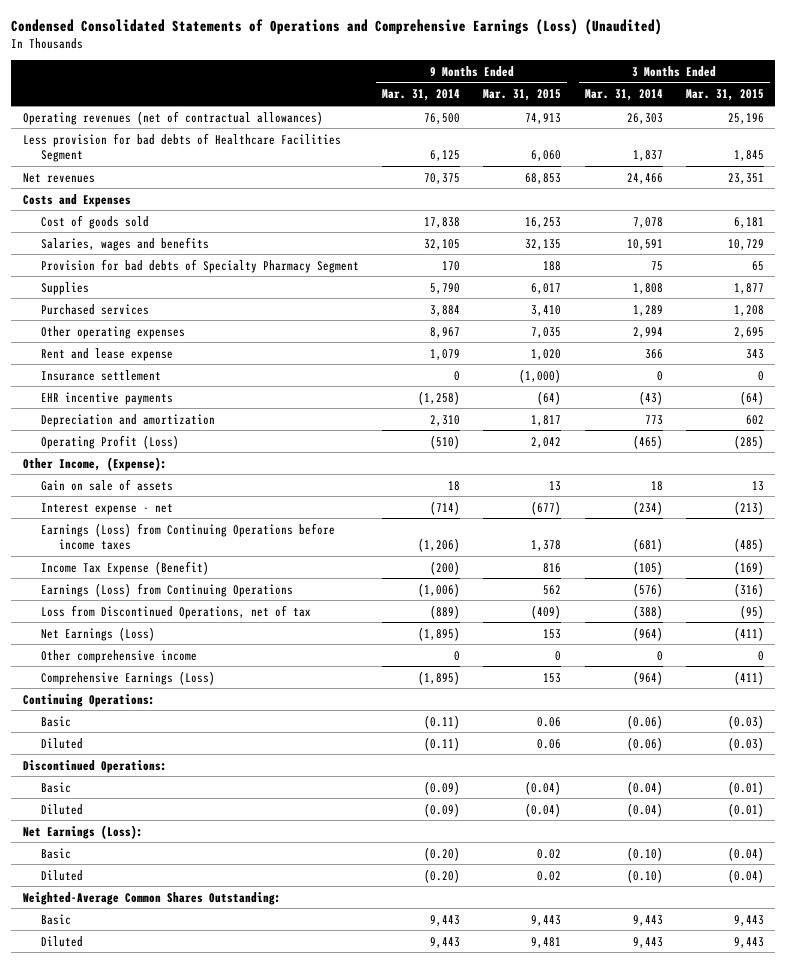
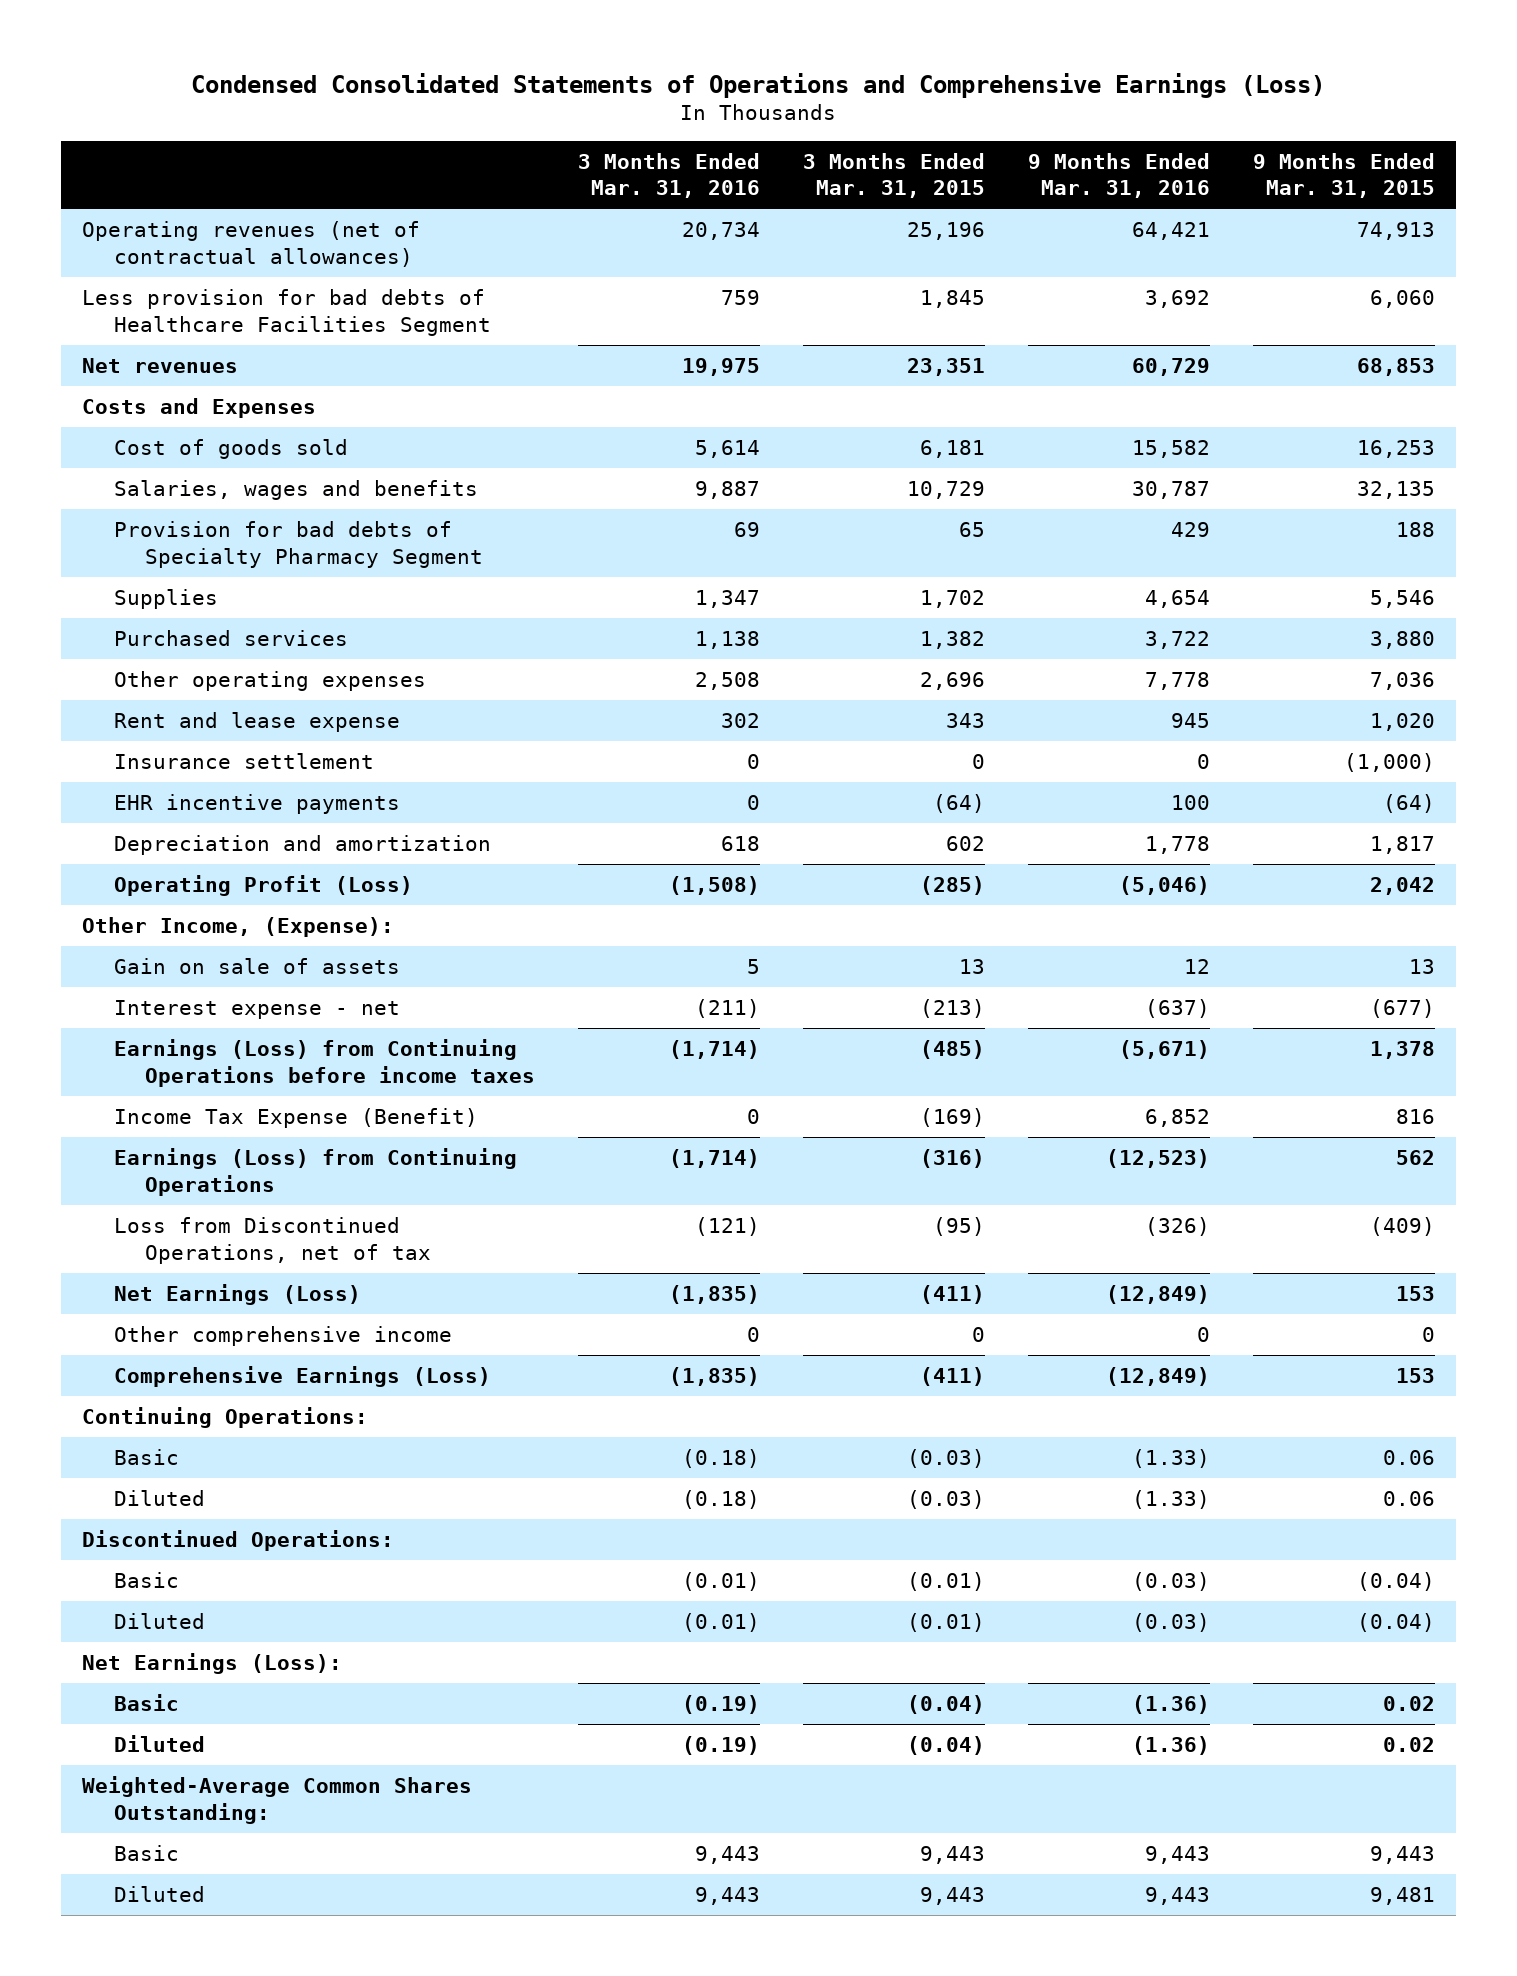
[11,18,663,35] Condensed Consolidated Statements of Operations and Comprehensive Earnings (Loss) (Unaudited) -> [191,72,1326,98] Condensed Consolidated Statements of Operations and Comprehensive Earnings (Loss)
[382,89,461,102] Mar. 31, 2014 -> none
[584,89,663,102] Mar. 31, 2014 -> none
none -> [577,152,760,199] 3 Months Ended Mar. 31, 2016
none -> [1027,152,1210,199] 9 Months Ended Mar. 31, 2016
[531,282,562,294] 6,017 -> [1369,590,1435,609] 5,546
[733,282,764,294] 1,877 -> [919,590,985,609] 1,702
[531,304,562,316] 3,410 -> [1369,631,1435,650] 3,880
[733,304,764,316] 1,208 -> [919,631,985,650] 1,382
[531,326,562,338] 7,035 -> [1369,672,1435,691] 7,036
[733,326,764,338] 2,695 -> [919,672,985,691] 2,696

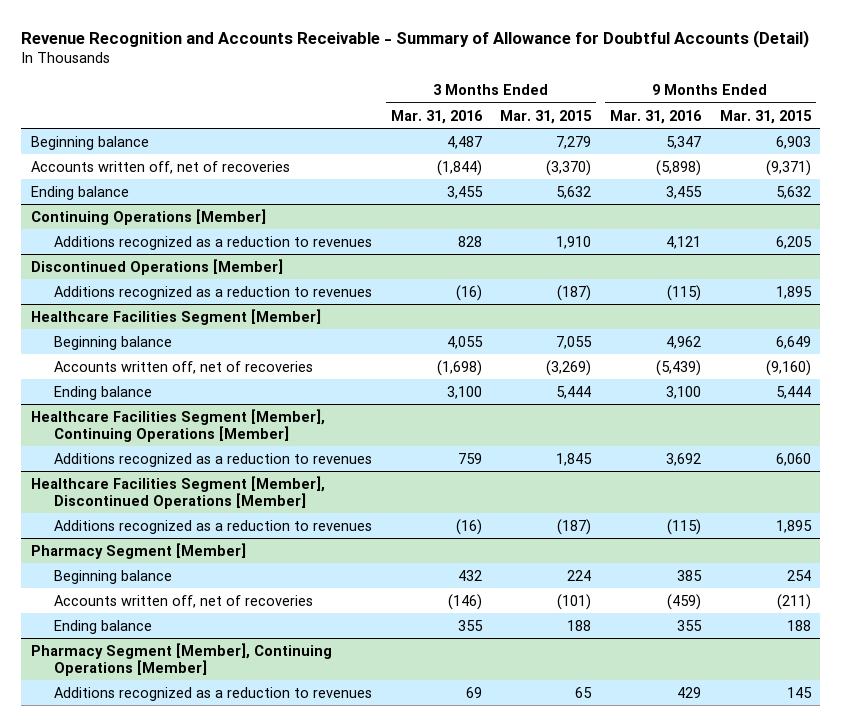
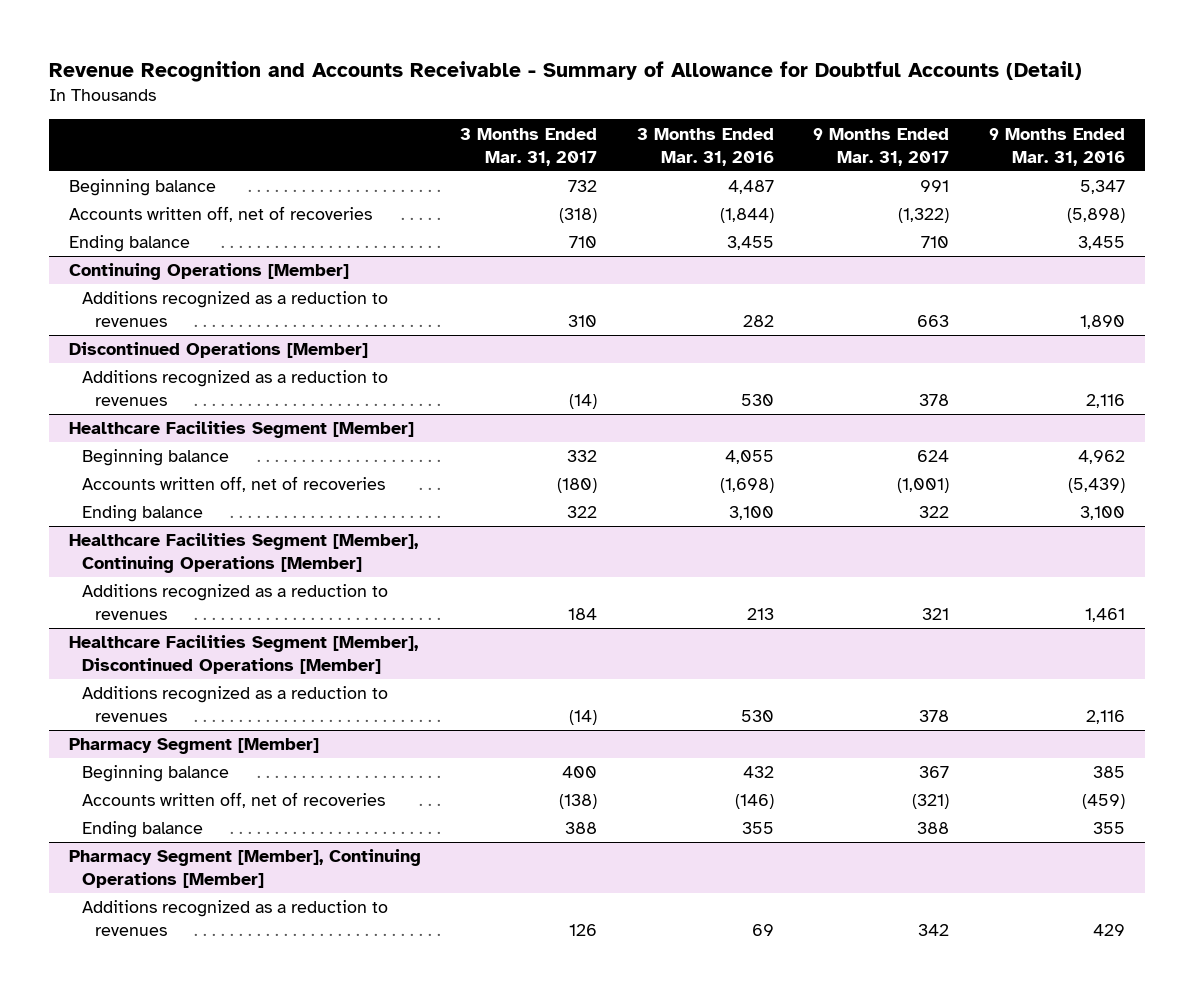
[500,109,593,124] Mar. 31, 2015 -> none
[719,109,812,124] Mar. 31, 2015 -> none
none -> [460,127,598,166] 3 Months Ended Mar. 31, 2017
none -> [813,127,950,166] 9 Months Ended Mar. 31, 2017
[457,235,482,247] 828 -> [742,315,774,328] 282
[666,235,702,249] 4,121 -> [1080,315,1126,330] 1,890
[455,284,482,301] (16) -> [740,394,774,407] 530
[667,284,702,301] (115) -> [1086,394,1126,409] 2,116
[457,452,482,464] 759 -> [746,608,774,621] 213
[666,452,702,466] 3,692 -> [1085,608,1126,623] 1,461
[455,518,482,535] (16) -> [740,710,774,723] 530
[667,518,702,535] (115) -> [1086,710,1126,725] 2,116

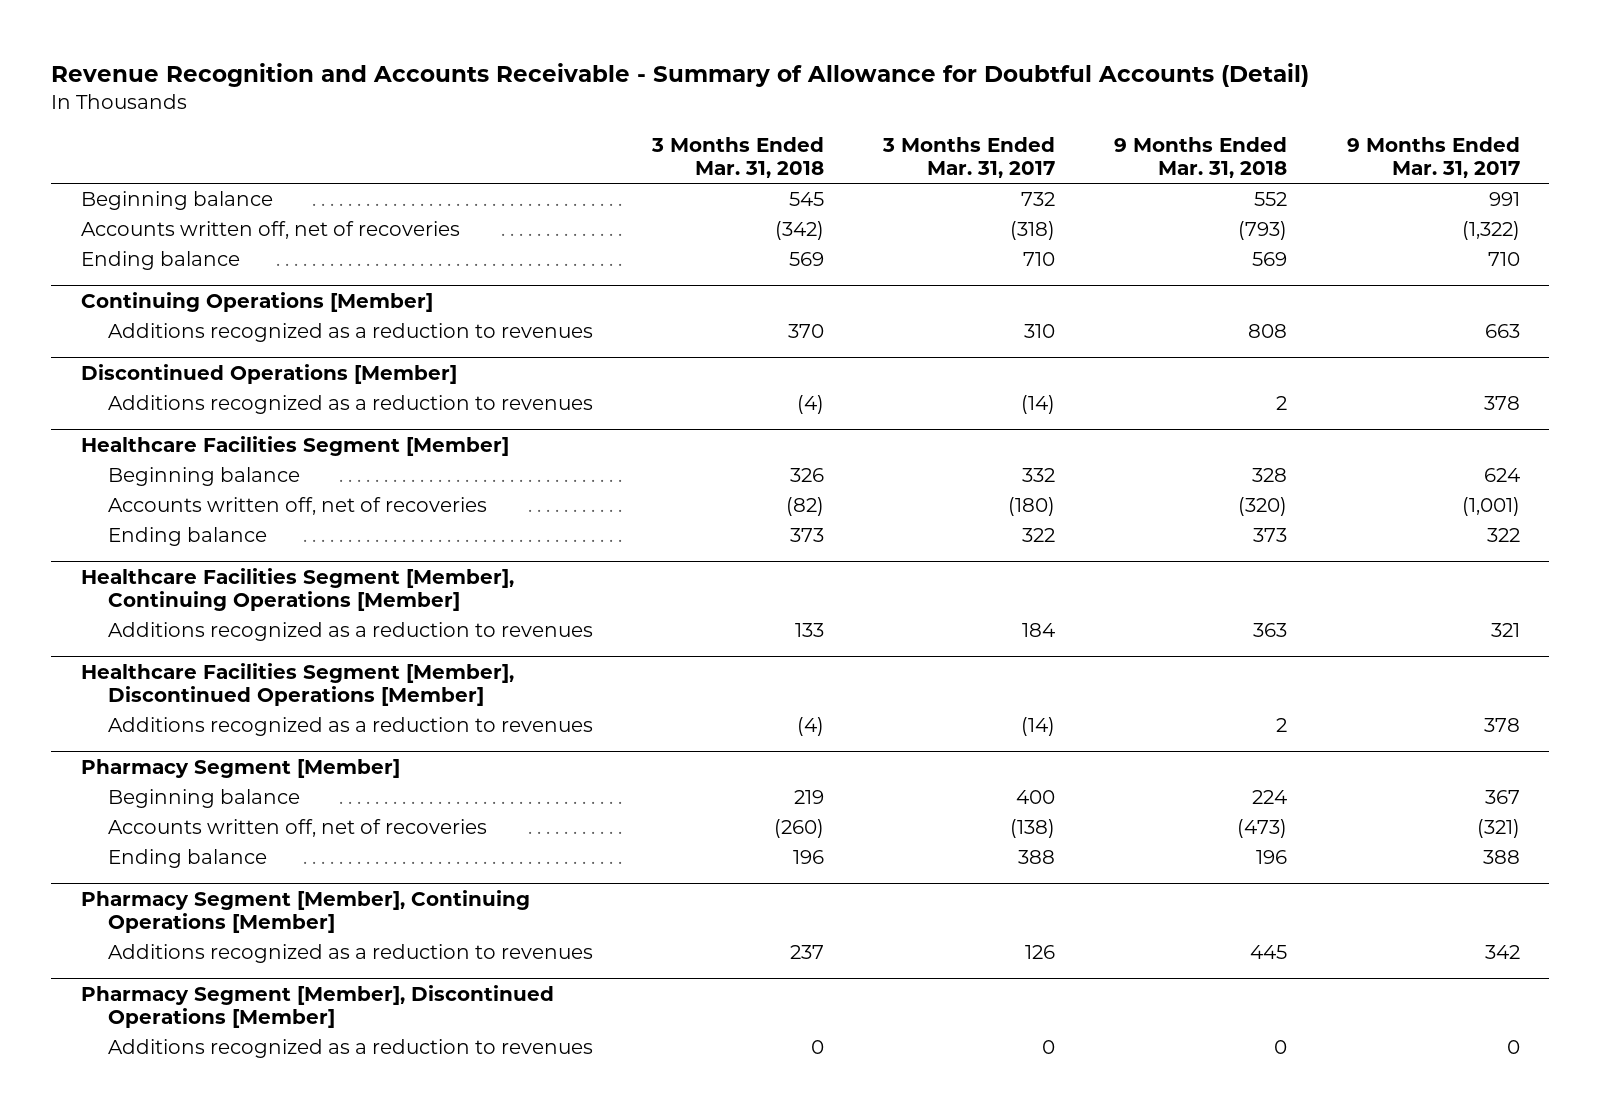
[636,127,774,166] 3 Months Ended Mar. 31, 2016 -> none
[989,127,1126,166] 9 Months Ended Mar. 31, 2016 -> none
none -> [651,136,825,179] 3 Months Ended Mar. 31, 2018
none -> [1114,136,1288,179] 9 Months Ended Mar. 31, 2018
none -> [80,984,554,1029] Pharmacy Segment [Member], Discontinued Operations [Member]
none -> [107,1038,593,1058] Additions recognized as a reduction to revenues

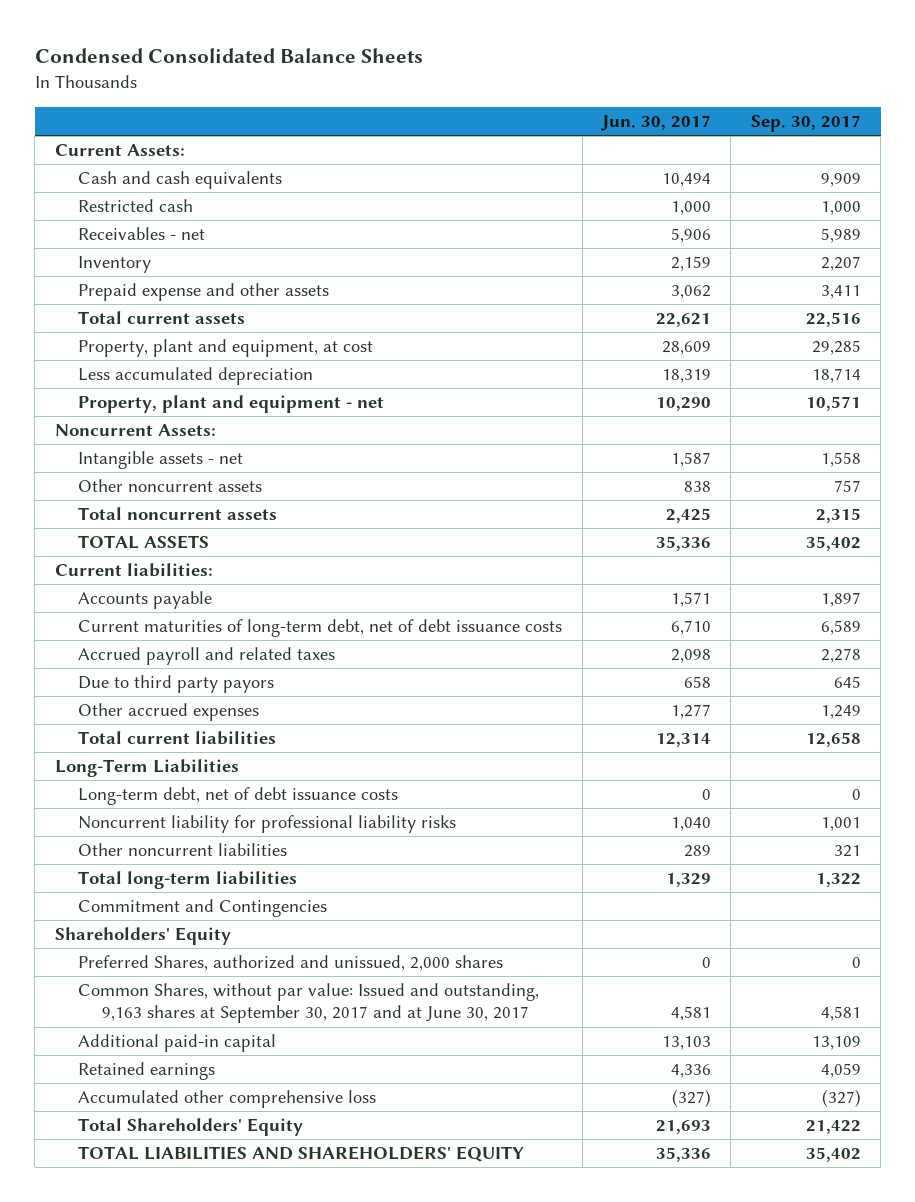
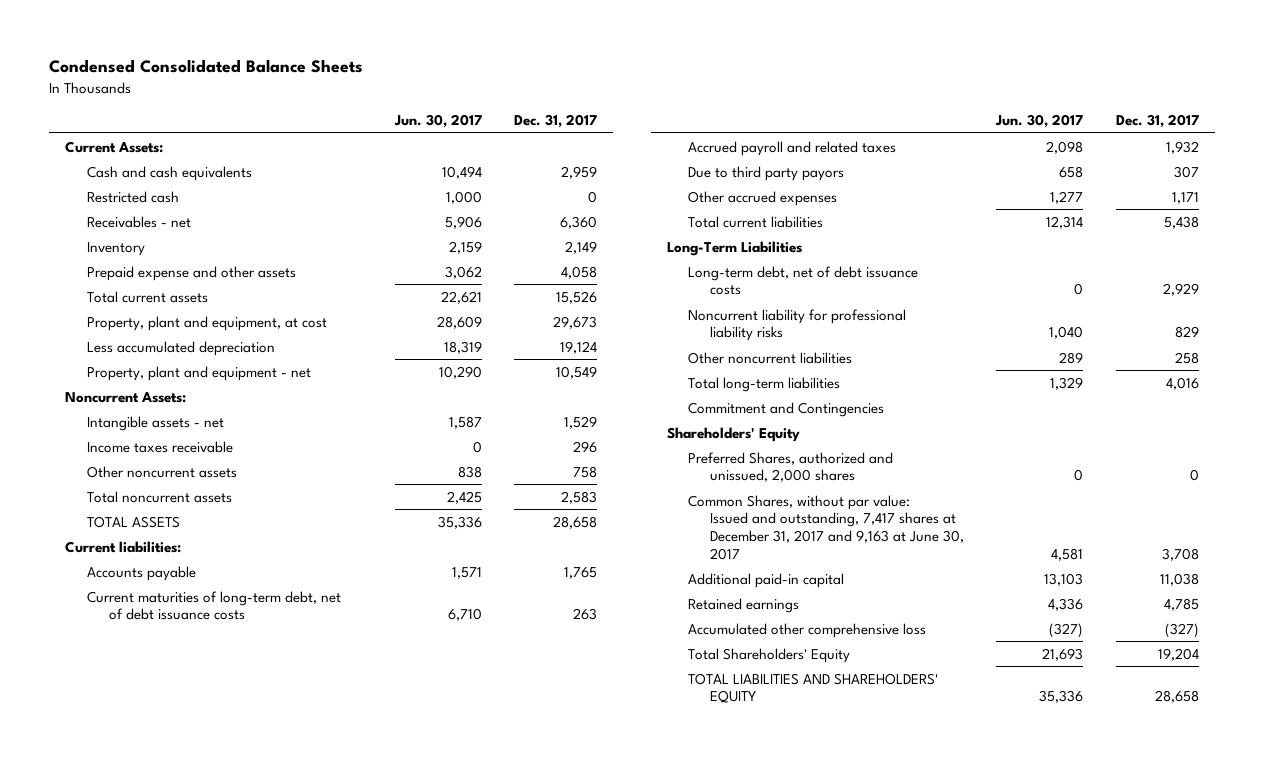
[750,114,861,132] Sep. 30, 2017 -> none
none -> [513,114,597,129] Dec. 31, 2017
none -> [86,440,233,453] Income taxes receivable
[78,983,540,1024] Common Shares, without par value: Issued and outstanding, 9,163 shares at September 30, 2017 and at June 30, 2017 -> [688,494,965,560] Common Shares, without par value: Issued and outstanding, 7,417 shares at December 31, 2017 and 9,163 at June 30, 2017

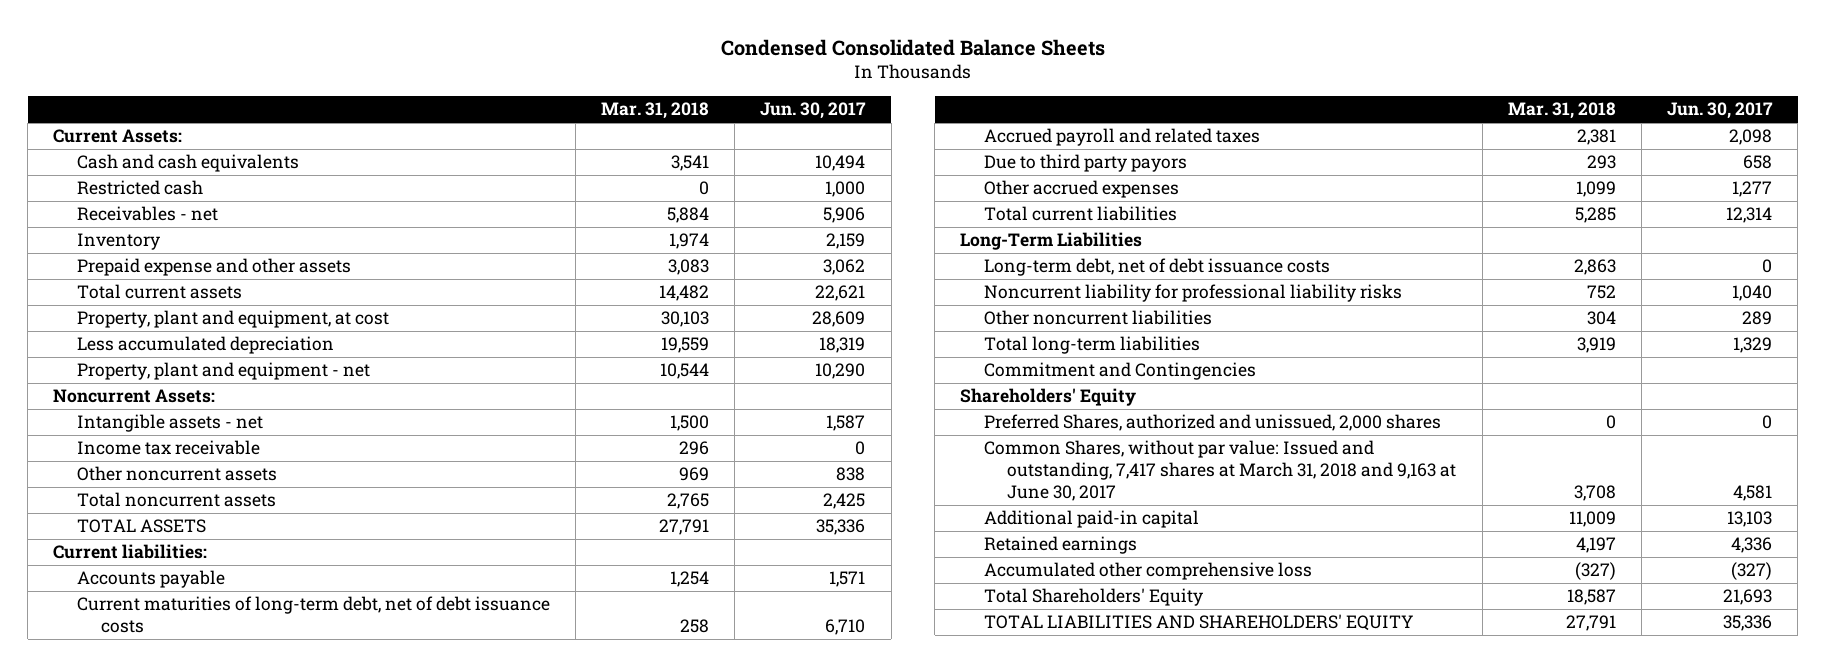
[513,114,597,129] Dec. 31, 2017 -> none
none -> [601,102,710,120] Mar. 31, 2018
[86,440,233,453] Income taxes receivable -> [76,440,260,456] Income tax receivable
[688,494,965,560] Common Shares, without par value: Issued and outstanding, 7,417 shares at December 31, 2017 and 9,163 at June 30, 2017 -> [983,440,1457,501] Common Shares, without par value: Issued and outstanding, 7,417 shares at March 31, 2018 and 9,163 at June 30, 2017

